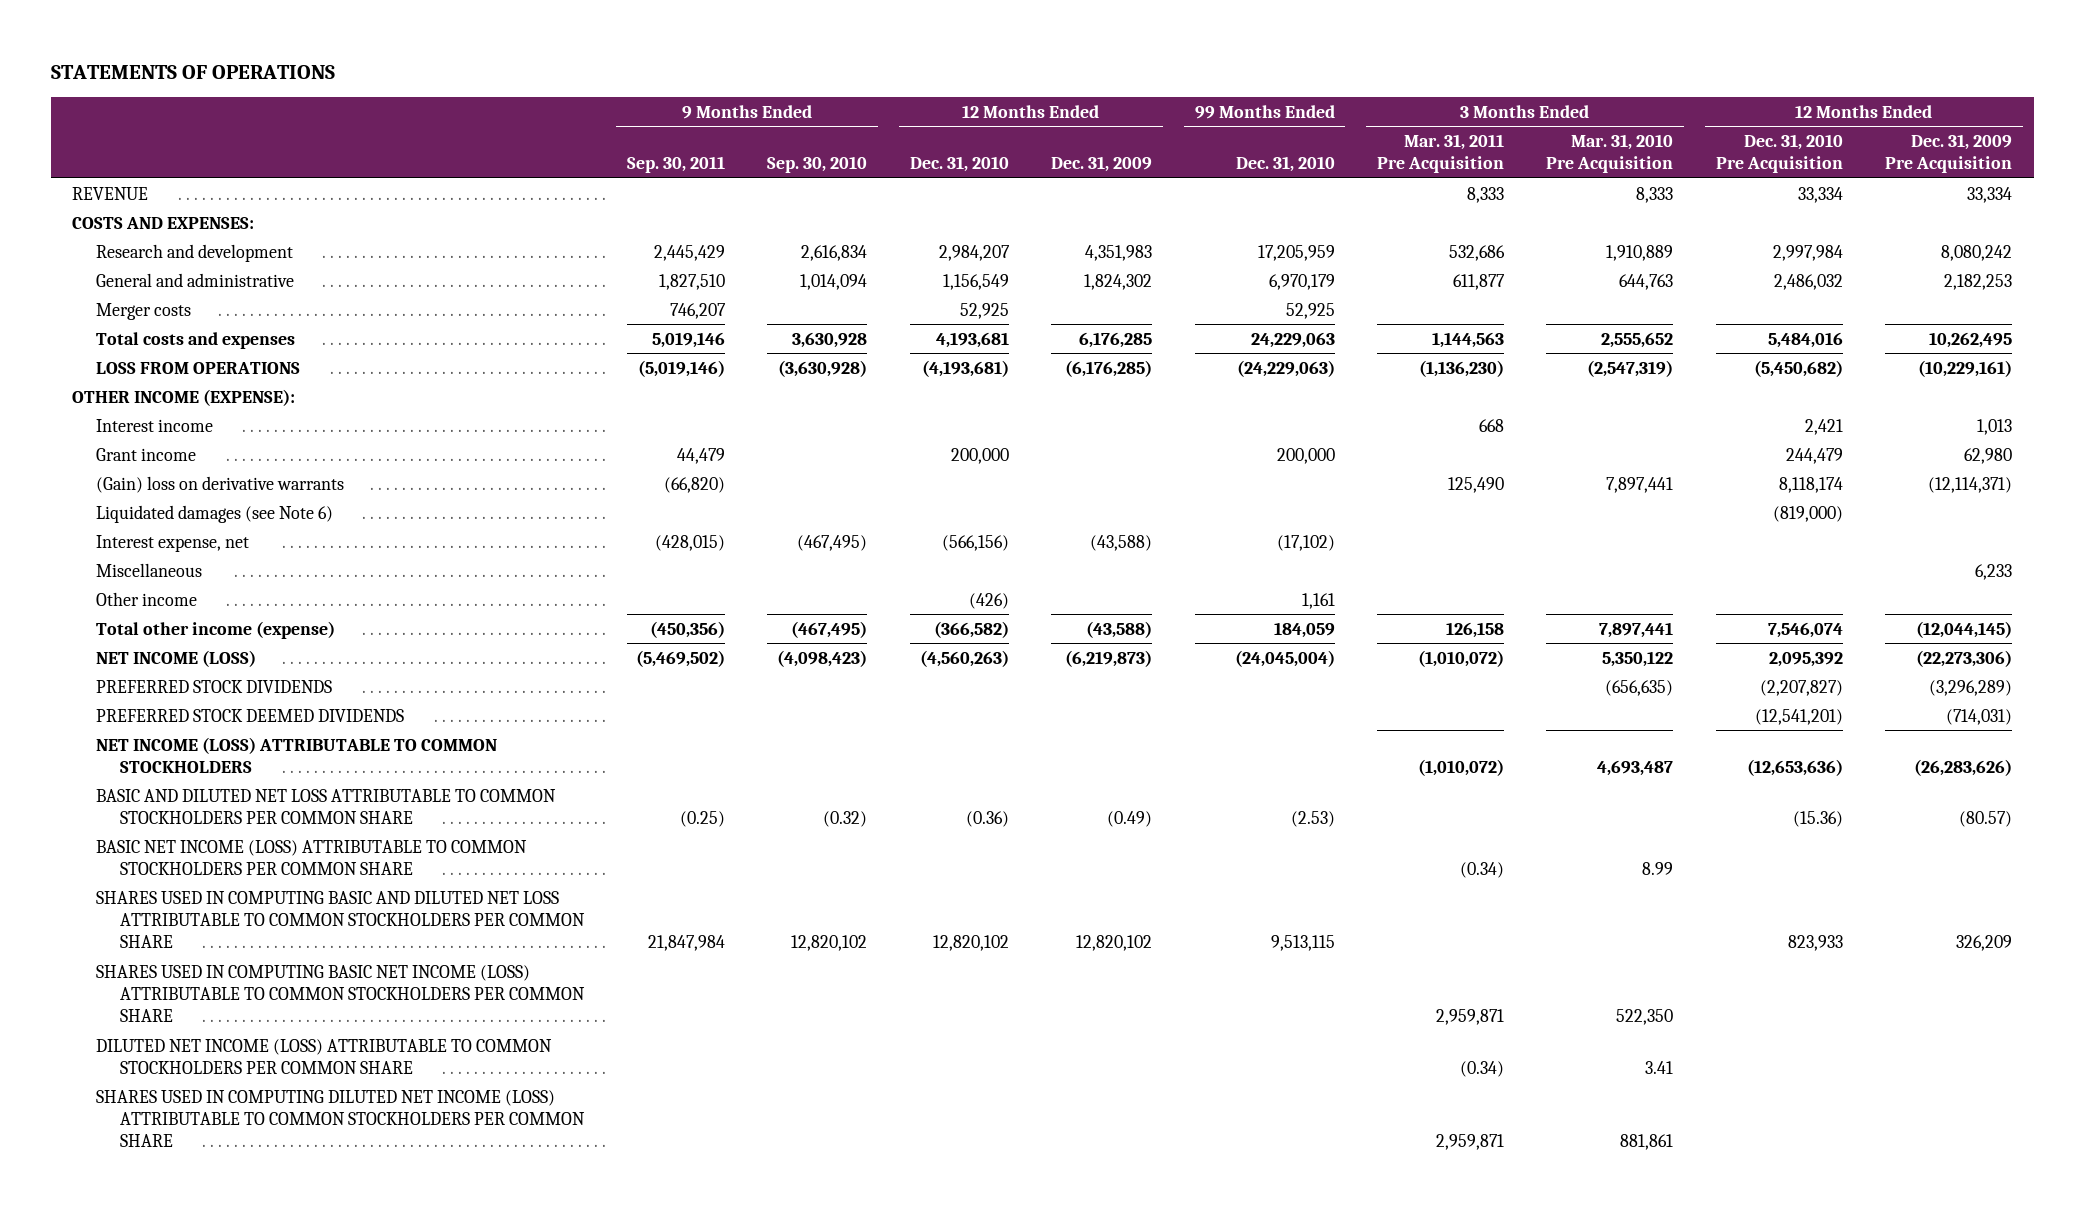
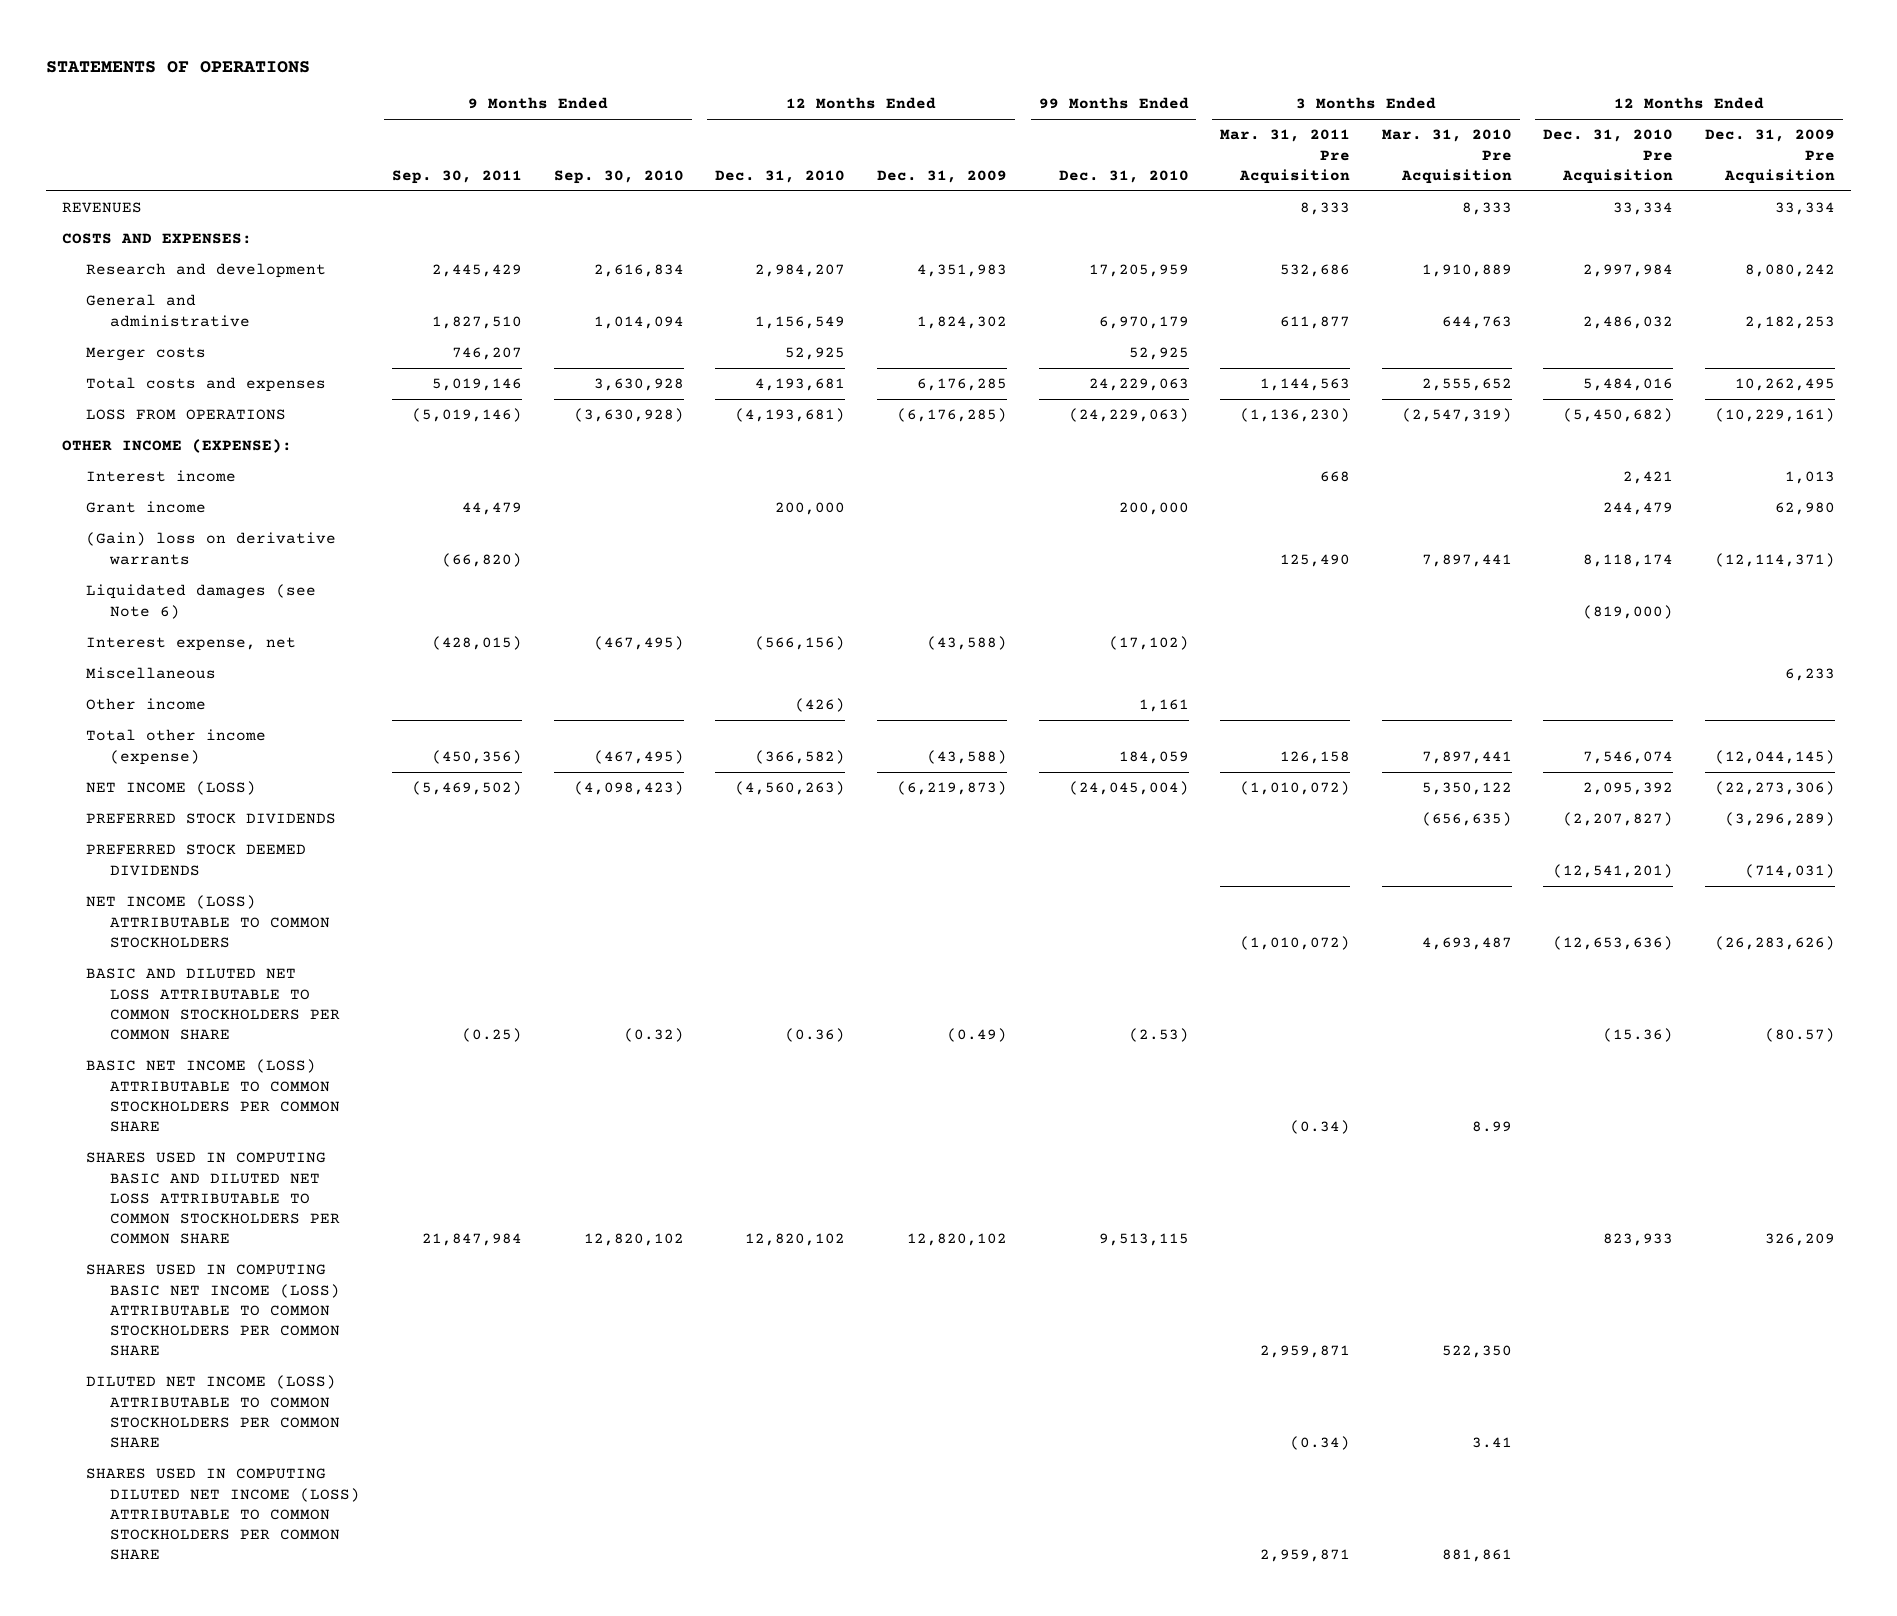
[72,186,149,200] REVENUE -> [62,202,143,214] REVENUES

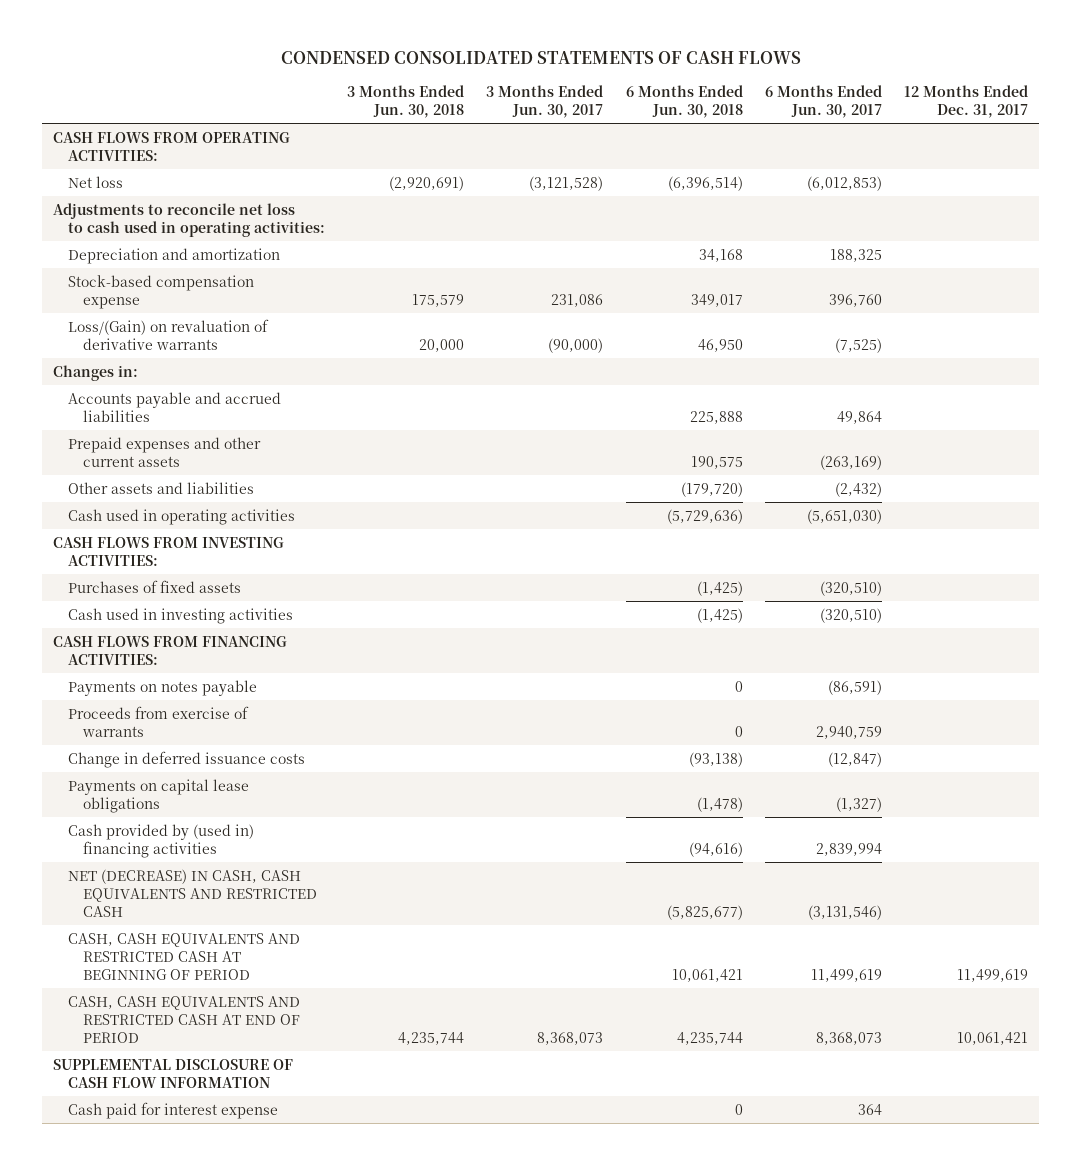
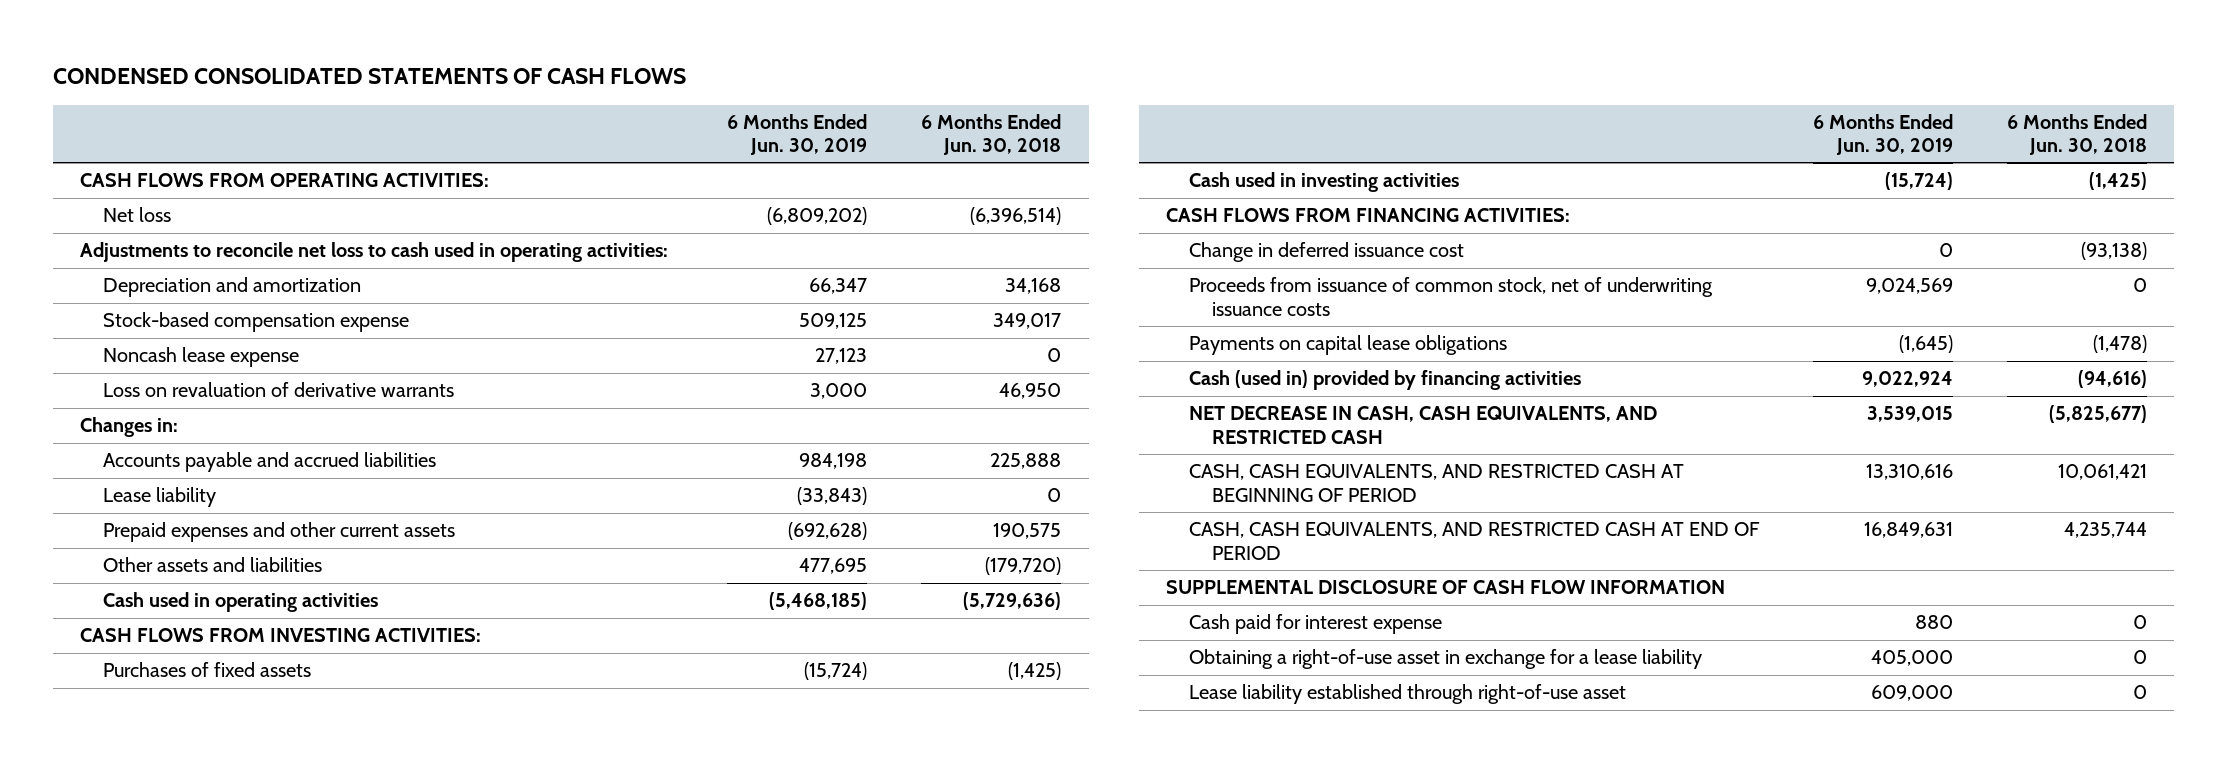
[347,84,465,119] 3 Months Ended Jun. 30, 2018 -> none
[486,84,604,119] 3 Months Ended Jun. 30, 2017 -> none
[765,84,883,119] 6 Months Ended Jun. 30, 2017 -> none
[904,84,1029,119] 12 Months Ended Dec. 31, 2017 -> none
none -> [727,113,868,156] 6 Months Ended Jun. 30, 2019
none -> [103,347,300,368] Noncash lease expense
[67,318,269,350] Loss/(Gain) on revaluation of derivative warrants -> [103,382,455,398] Loss on revaluation of derivative warrants
none -> [103,487,217,508] Lease liability
[67,679,257,696] Payments on notes payable -> none
[67,705,249,737] Proceeds from exercise of warrants -> none
[67,750,305,768] Change in deferred issuance costs -> [1188,242,1464,263] Change in deferred issuance cost
none -> [1188,277,1713,316] Proceeds from issuance of common stock, net of underwriting issuance costs
[67,823,254,858] Cash provided by (used in) financing activities -> [1188,370,1581,391] Cash (used in) provided by financing activities
[67,868,317,917] NET (DECREASE) IN CASH, CASH EQUIVALENTS AND RESTRICTED CASH -> [1188,406,1657,444] NET DECREASE IN CASH, CASH EQUIVALENTS, AND RESTRICTED CASH
[67,932,300,980] CASH, CASH EQUIVALENTS AND RESTRICTED CASH AT BEGINNING OF PERIOD -> [1188,464,1684,502] CASH, CASH EQUIVALENTS, AND RESTRICTED CASH AT BEGINNING OF PERIOD
[67,995,300,1043] CASH, CASH EQUIVALENTS AND RESTRICTED CASH AT END OF PERIOD -> [1188,522,1760,560] CASH, CASH EQUIVALENTS, AND RESTRICTED CASH AT END OF PERIOD
none -> [1188,649,1702,670] Obtaining a right-of-use asset in exchange for a lease liability
none -> [1188,684,1626,705] Lease liability established through right-of-use asset

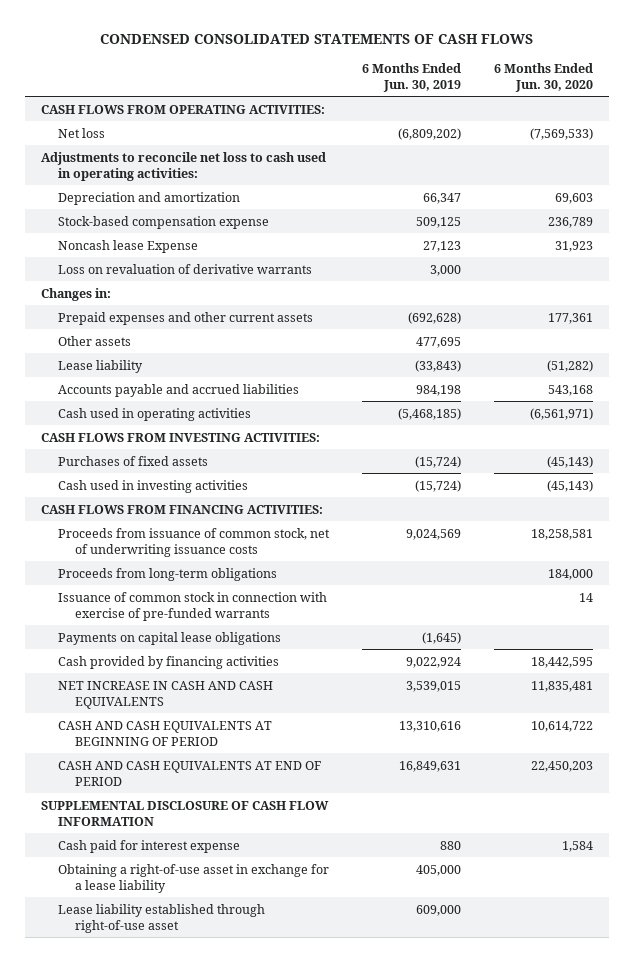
[921,113,1062,156] 6 Months Ended Jun. 30, 2018 -> none
none -> [494,62,594,92] 6 Months Ended Jun. 30, 2020
[103,347,300,368] Noncash lease expense -> [58,239,199,253] Noncash lease Expense
[103,557,323,573] Other assets and liabilities -> [58,335,132,346] Other assets
[103,487,217,508] Lease liability -> [58,359,144,373] Lease liability
[103,452,437,473] Accounts payable and accrued liabilities -> [58,383,300,397] Accounts payable and accrued liabilities
[1188,242,1464,263] Change in deferred issuance cost -> none
none -> [58,567,278,581] Proceeds from long-term obligations
none -> [58,591,328,621] Issuance of common stock in connection with exercise of pre-funded warrants
[1188,370,1581,391] Cash (used in) provided by financing activities -> [58,655,280,669] Cash provided by financing activities
[1188,406,1657,444] NET DECREASE IN CASH, CASH EQUIVALENTS, AND RESTRICTED CASH -> [58,680,274,709] NET INCREASE IN CASH AND CASH EQUIVALENTS
[1188,464,1684,502] CASH, CASH EQUIVALENTS, AND RESTRICTED CASH AT BEGINNING OF PERIOD -> [58,720,273,746] CASH AND CASH EQUIVALENTS AT BEGINNING OF PERIOD
[1188,522,1760,560] CASH, CASH EQUIVALENTS, AND RESTRICTED CASH AT END OF PERIOD -> [58,760,322,786] CASH AND CASH EQUIVALENTS AT END OF PERIOD

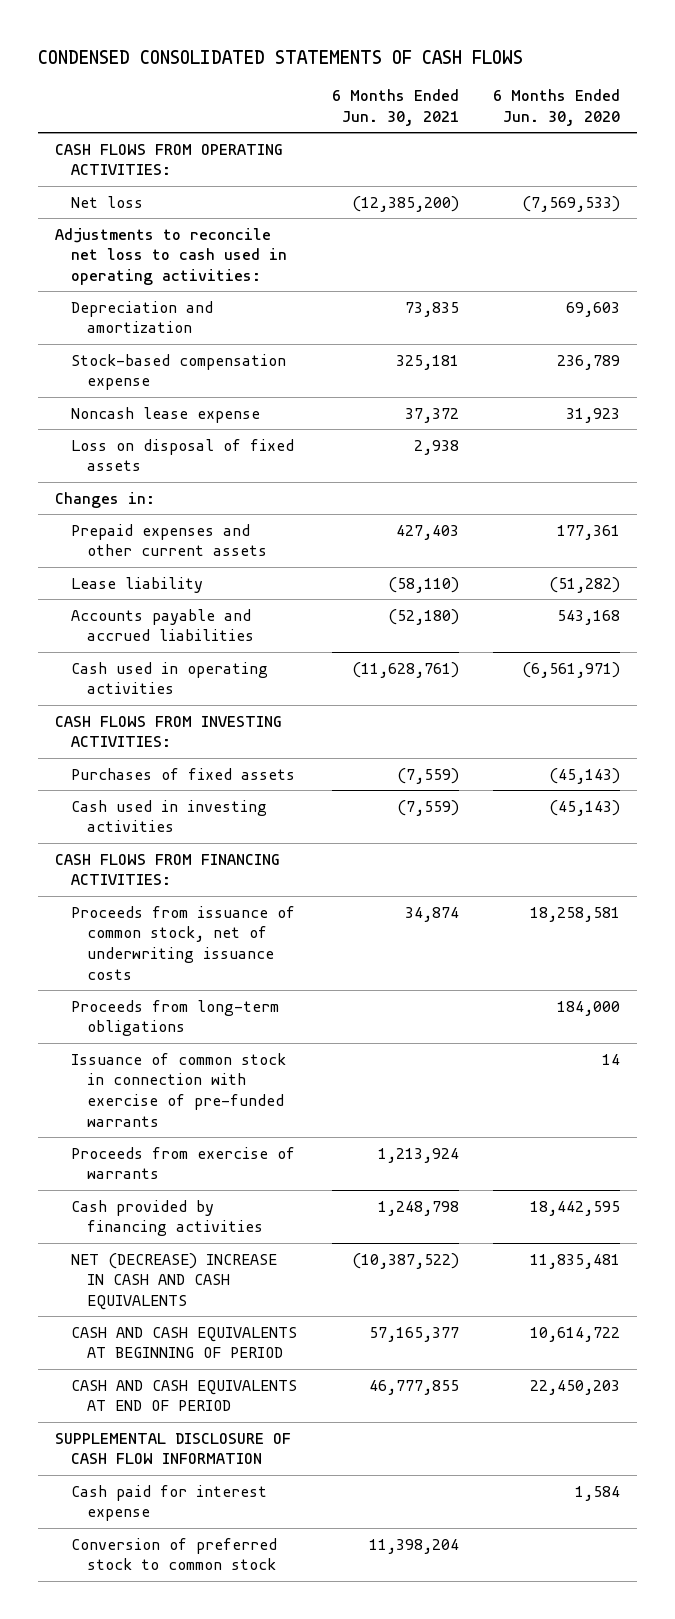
[362,62,462,92] 6 Months Ended Jun. 30, 2019 -> none
none -> [331,89,459,127] 6 Months Ended Jun. 30, 2021
[58,263,313,274] Loss on revaluation of derivative warrants -> none
[58,239,199,253] Noncash lease Expense -> [71,406,261,423] Noncash lease expense
none -> [71,438,295,472] Loss on disposal of fixed assets
[58,335,132,346] Other assets -> none
[58,631,282,645] Payments on capital lease obligations -> none
none -> [71,1146,296,1180] Proceeds from exercise of warrants
[58,680,274,709] NET INCREASE IN CASH AND CASH EQUIVALENTS -> [71,1252,278,1311] NET (DECREASE) INCREASE IN CASH AND CASH EQUIVALENTS
[58,863,330,893] Obtaining a right-of-use asset in exchange for a lease liability -> none
[58,903,266,933] Lease liability established through right-of-use asset -> none
none -> [71,1537,278,1571] Conversion of preferred stock to common stock

